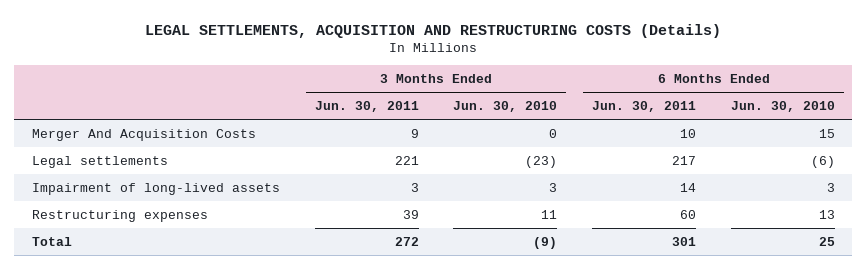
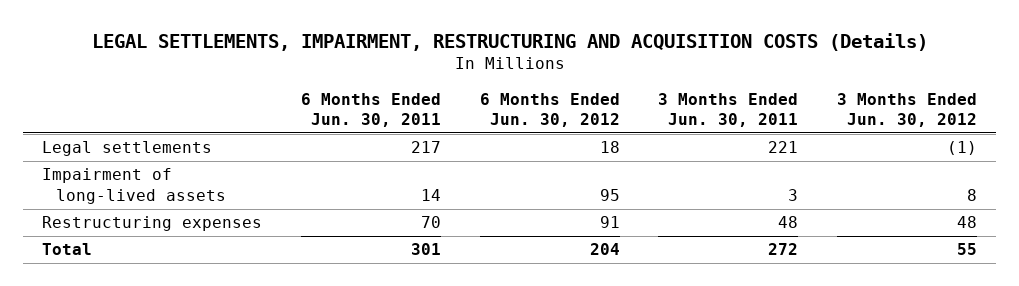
[145,23,722,38] LEGAL SETTLEMENTS, ACQUISITION AND RESTRUCTURING COSTS (Details) -> [91,32,928,51] LEGAL SETTLEMENTS, IMPAIRMENT, RESTRUCTURING AND ACQUISITION COSTS (Details)
[453,101,558,113] Jun. 30, 2010 -> none
[730,101,835,113] Jun. 30, 2010 -> none
none -> [479,92,620,128] 6 Months Ended Jun. 30, 2012
none -> [836,92,977,128] 3 Months Ended Jun. 30, 2012
[31,128,256,141] Merger And Acquisition Costs -> none
[402,209,419,219] 39 -> [778,216,799,229] 48
[680,209,697,219] 60 -> [420,216,441,229] 70

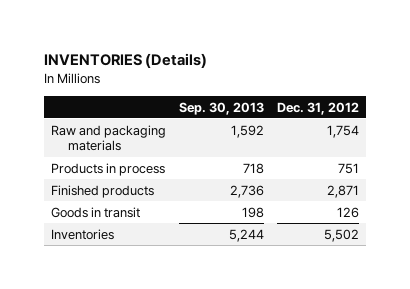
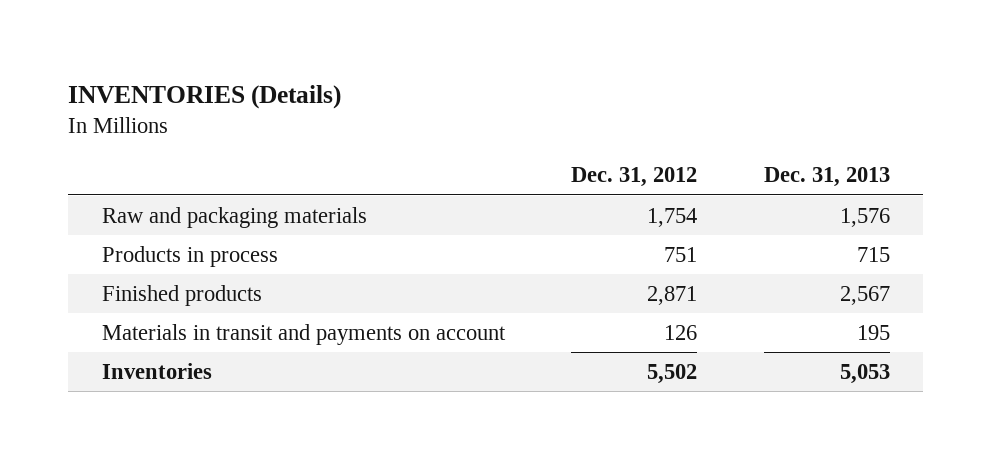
[179,101,265,115] Sep. 30, 2013 -> none
none -> [763,167,890,188] Dec. 31, 2013
[50,206,140,218] Goods in transit -> [101,323,506,345] Materials in transit and payments on account

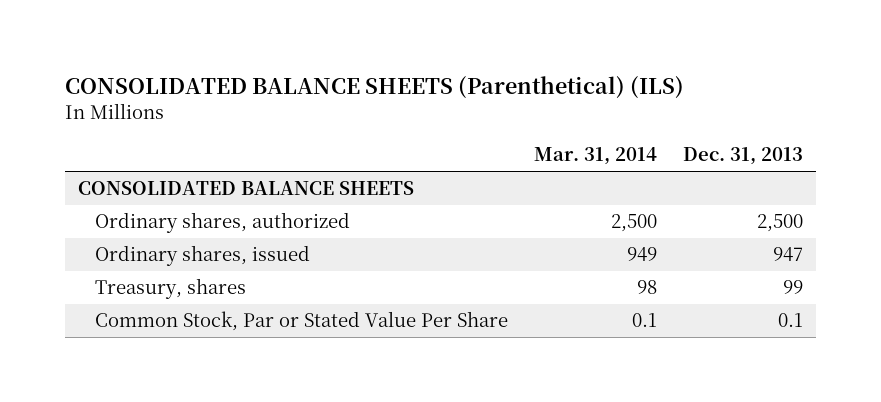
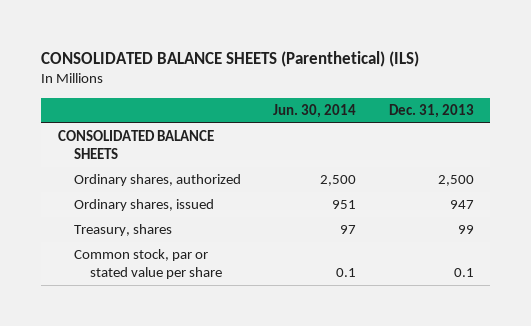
[534,147,658,166] Mar. 31, 2014 -> none
none -> [273,104,357,119] Jun. 30, 2014
[94,311,508,332] Common Stock, Par or Stated Value Per Share -> [74,249,223,280] Common stock, par or stated value per share

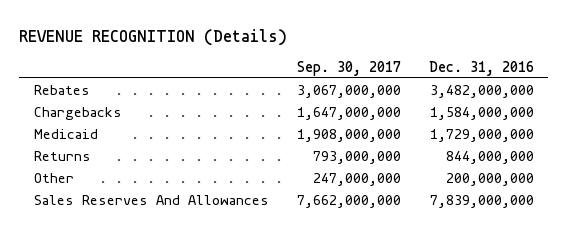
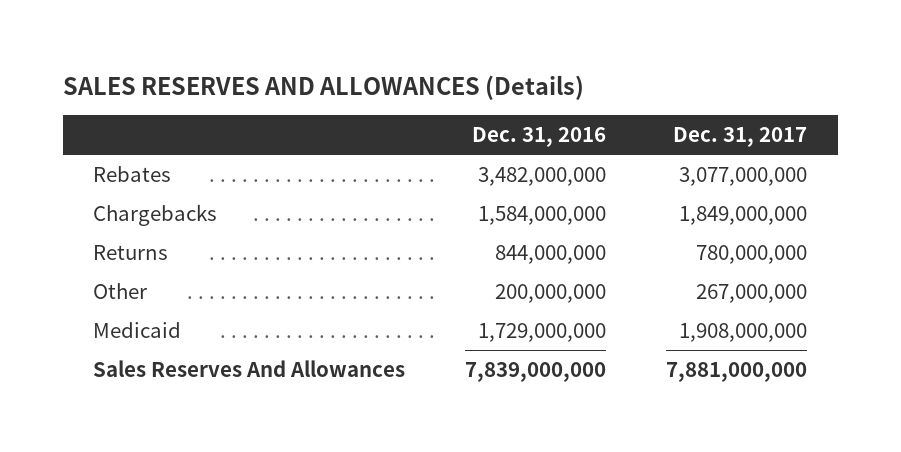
[19,28,288,46] REVENUE RECOGNITION (Details) -> [62,74,584,100] SALES RESERVES AND ALLOWANCES (Details)
[296,60,401,76] Sep. 30, 2017 -> none
none -> [673,127,808,148] Dec. 31, 2017
[33,128,98,139] Medicaid -> [93,321,182,338] Medicaid

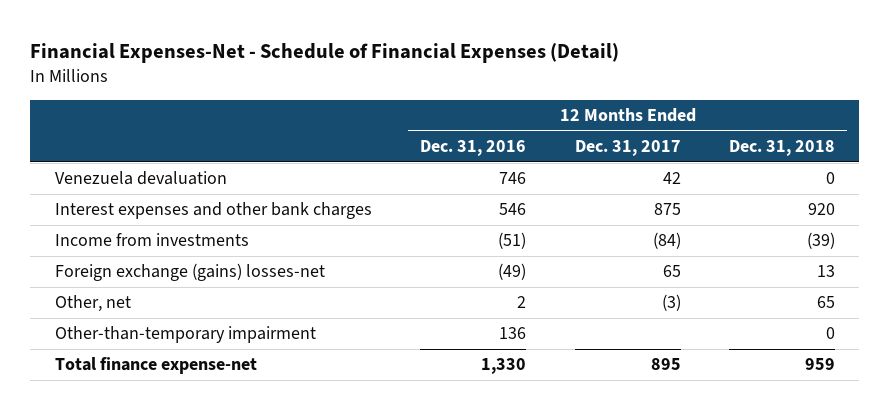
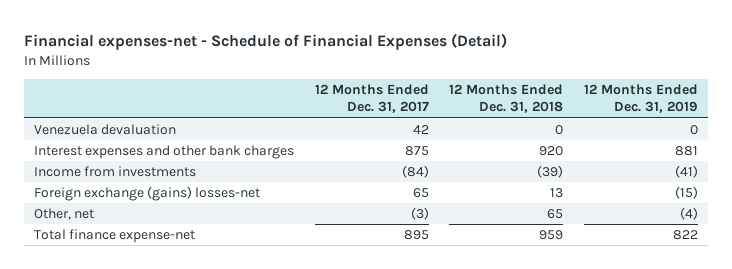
[30,42,620,63] Financial Expenses-Net - Schedule of Financial Expenses (Detail) -> [24,32,508,50] Financial expenses-net - Schedule of Financial Expenses (Detail)
[420,140,527,157] Dec. 31, 2016 -> none
none -> [584,84,699,114] 12 Months Ended Dec. 31, 2019
[54,326,316,344] Other-than-temporary impairment -> none

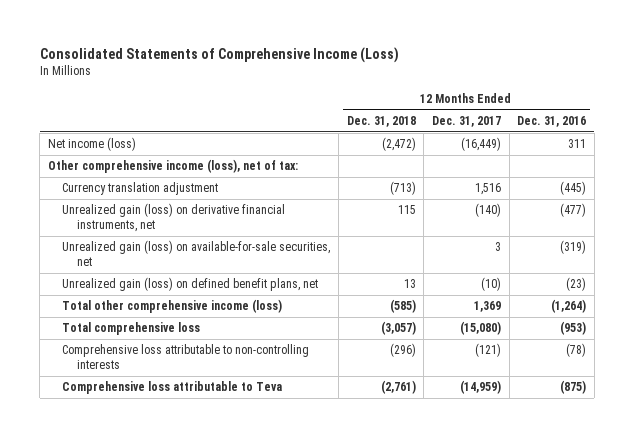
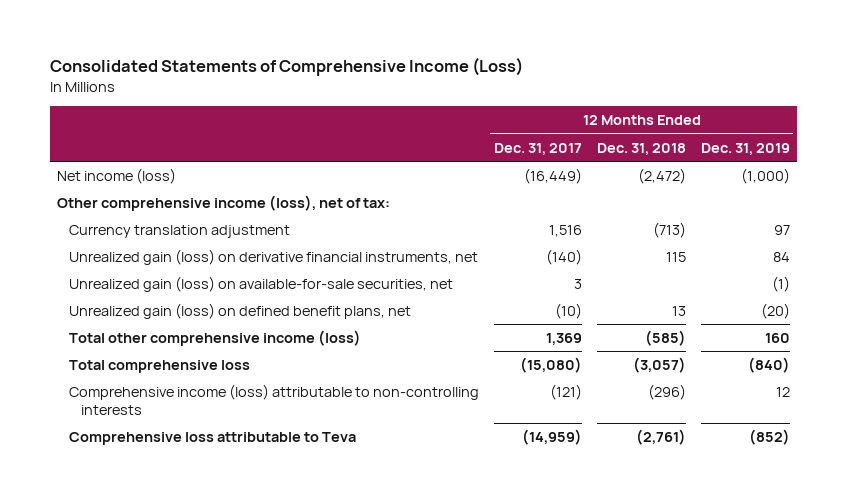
[517,115,587,127] Dec. 31, 2016 -> none
none -> [700,142,790,155] Dec. 31, 2019
[62,344,310,369] Comprehensive loss attributable to non-controlling interests -> [69,383,480,415] Comprehensive income (loss) attributable to non-controlling interests

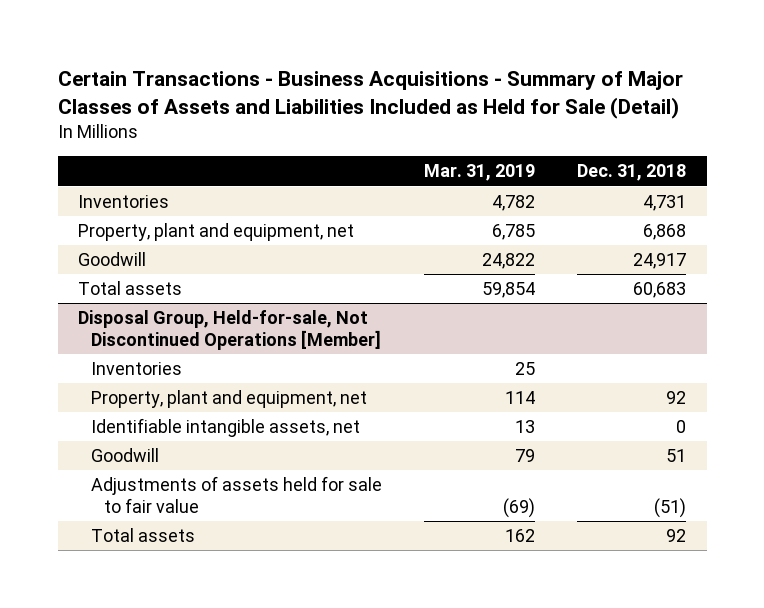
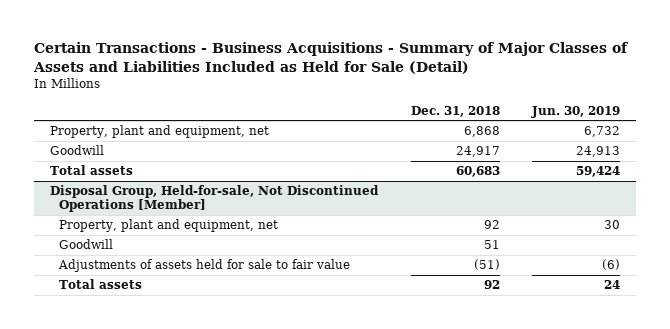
[424,164,536,182] Mar. 31, 2019 -> none
none -> [530,105,620,118] Jun. 30, 2019
[78,194,170,208] Inventories -> none
[91,361,183,375] Inventories -> none
[91,417,361,437] Identifiable intangible assets, net -> none

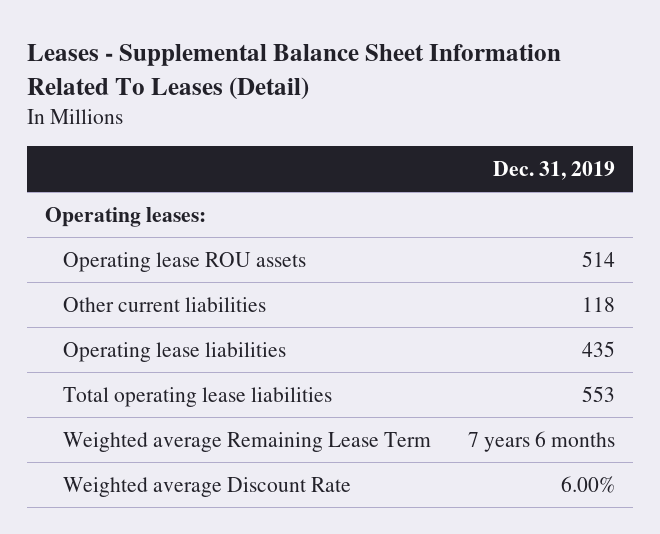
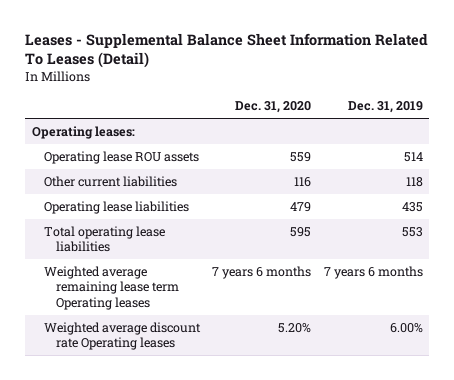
none -> [235,101,312,114] Dec. 31, 2020
[63,431,432,452] Weighted average Remaining Lease Term -> [43,265,179,310] Weighted average remaining lease term Operating leases
[63,476,352,497] Weighted average Discount Rate -> [43,321,201,351] Weighted average discount rate Operating leases

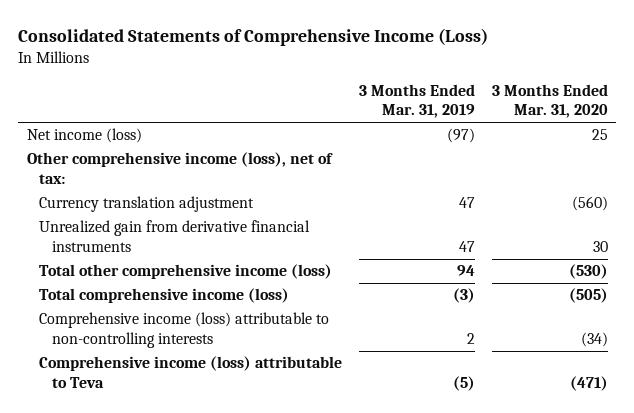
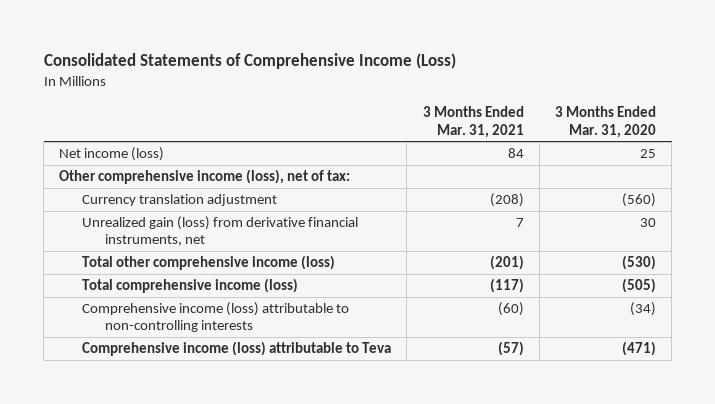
[359,83,476,119] 3 Months Ended Mar. 31, 2019 -> none
none -> [422,106,524,138] 3 Months Ended Mar. 31, 2021
[39,220,311,252] Unrealized gain from derivative financial instruments -> [82,216,359,247] Unrealized gain (loss) from derivative financial instruments, net

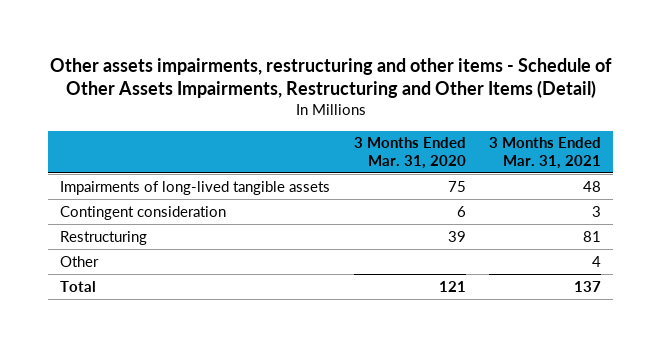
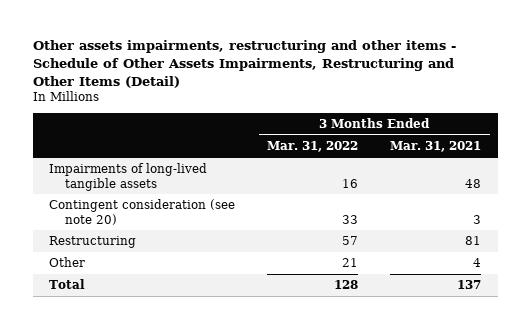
[353,137,466,169] 3 Months Ended Mar. 31, 2020 -> none
none -> [267,141,359,153] Mar. 31, 2022
[60,205,227,220] Contingent consideration -> [48,199,235,225] Contingent consideration (see note 20)

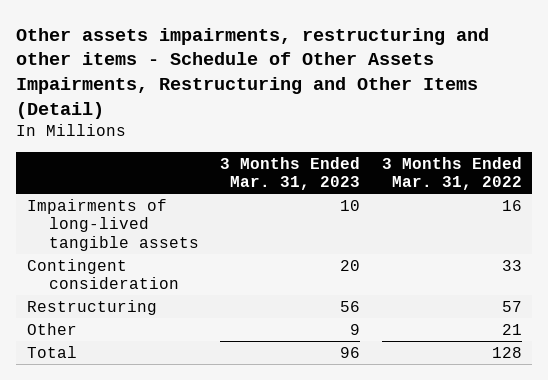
[390,141,482,153] Mar. 31, 2021 -> none
none -> [220,156,361,191] 3 Months Ended Mar. 31, 2023
[48,199,235,225] Contingent consideration (see note 20) -> [26,258,180,290] Contingent consideration

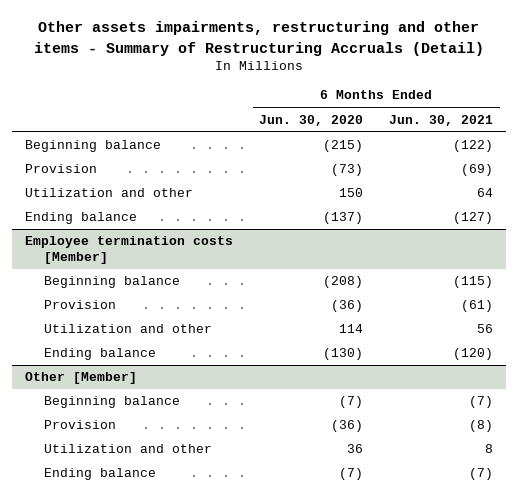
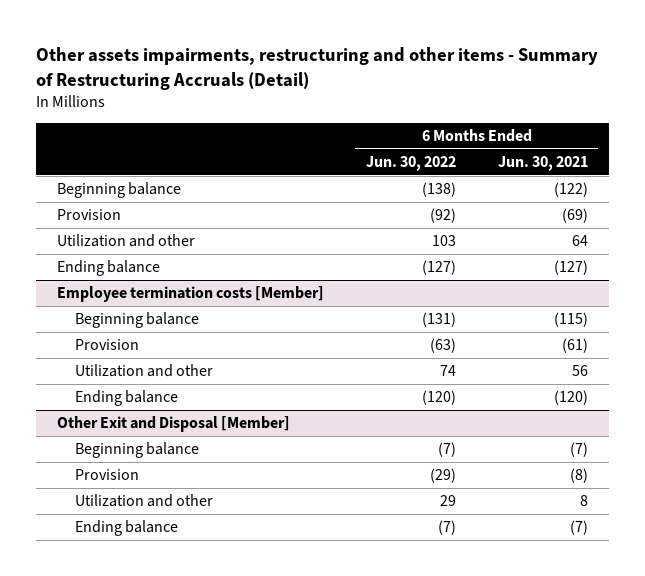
[259,114,364,126] Jun. 30, 2020 -> none
none -> [365,156,456,172] Jun. 30, 2022
[25,372,138,385] Other [Member] -> [57,416,291,433] Other Exit and Disposal [Member]

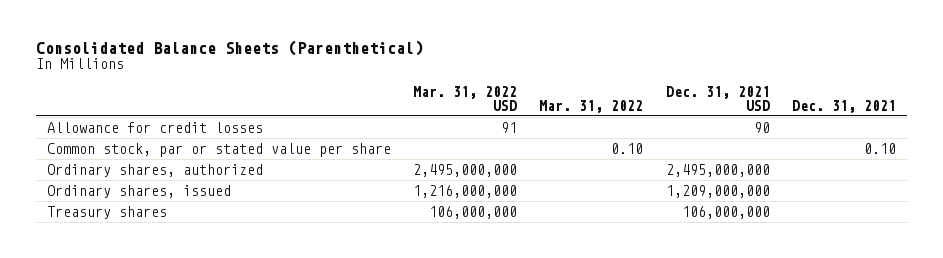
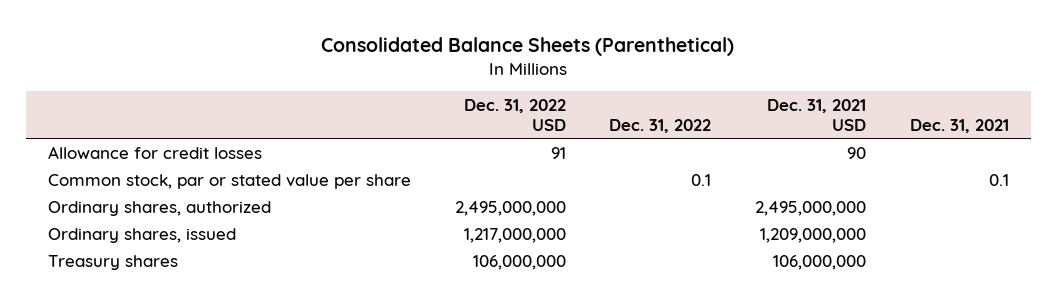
[413,85,518,111] Mar. 31, 2022 USD -> none
[539,99,644,113] Mar. 31, 2022 -> none
none -> [463,98,566,132] Dec. 31, 2022 USD
none -> [609,119,712,134] Dec. 31, 2022
[864,142,897,154] 0.10 -> [988,174,1009,187] 0.1

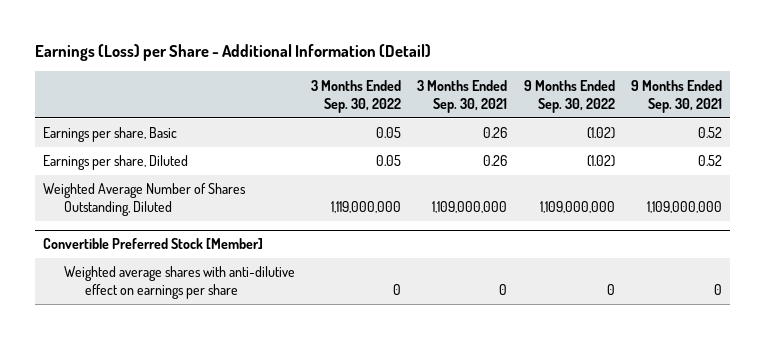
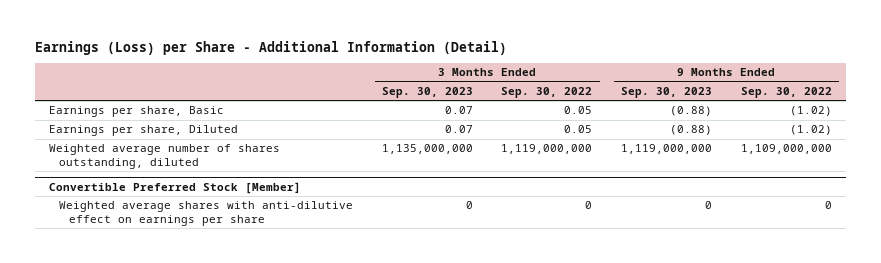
[417,79,508,113] 3 Months Ended Sep. 30, 2021 -> none
[630,79,722,113] 9 Months Ended Sep. 30, 2021 -> none
none -> [381,87,473,99] Sep. 30, 2023
none -> [621,87,713,99] Sep. 30, 2023
[43,183,247,217] Weighted Average Number of Shares Outstanding, Diluted -> [49,144,281,169] Weighted average number of shares outstanding, diluted

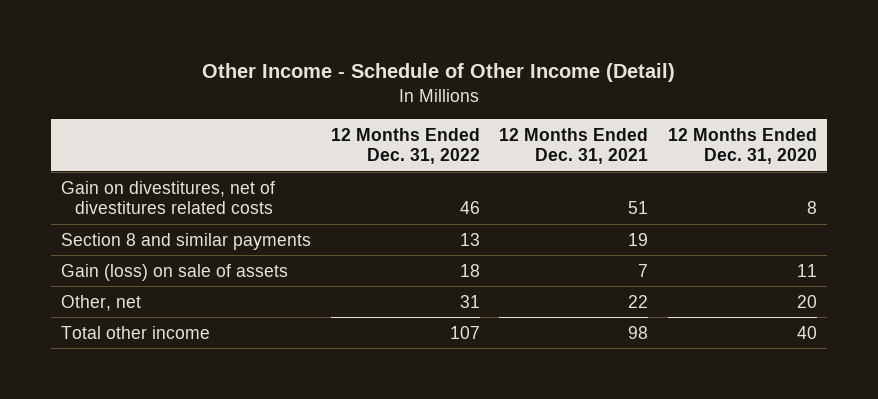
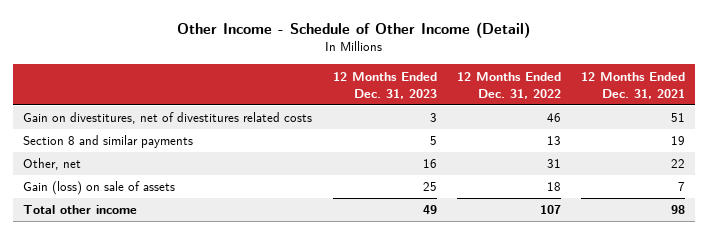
[667,127,817,165] 12 Months Ended Dec. 31, 2020 -> none
none -> [332,71,437,99] 12 Months Ended Dec. 31, 2023
[60,263,288,281] Gain (loss) on sale of assets -> [23,181,176,196] Gain (loss) on sale of assets

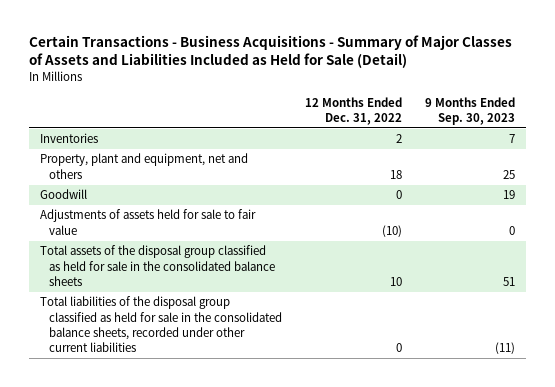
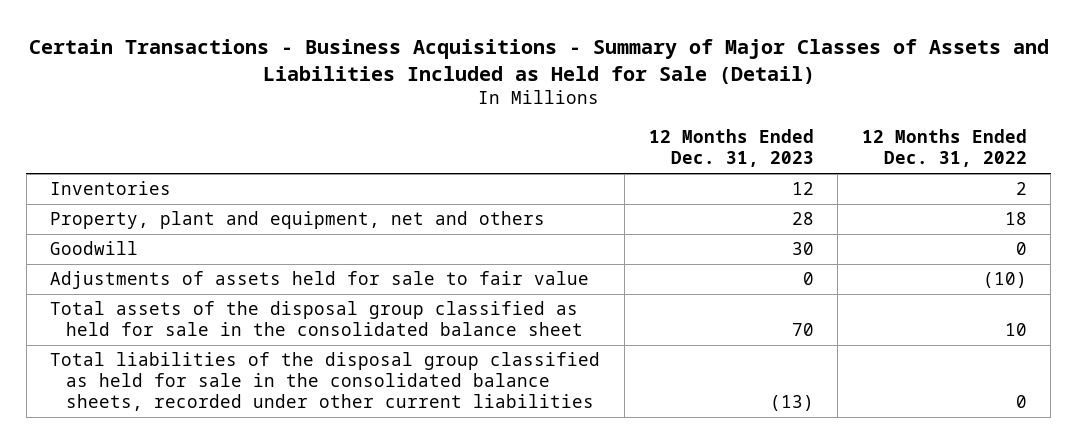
[424,96,515,126] 9 Months Ended Sep. 30, 2023 -> none
none -> [648,129,814,168] 12 Months Ended Dec. 31, 2023
[40,245,275,286] Total assets of the disposal group classified as held for sale in the consolidated balance sheets -> [50,301,584,337] Total assets of the disposal group classified as held for sale in the consolidated balance sheet

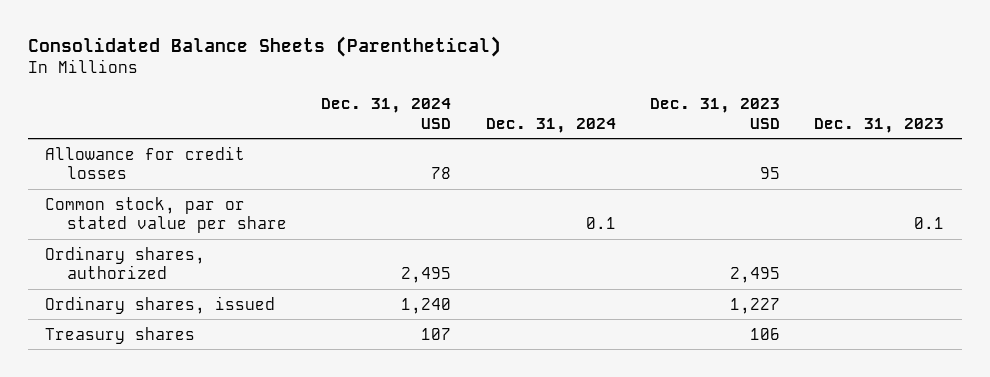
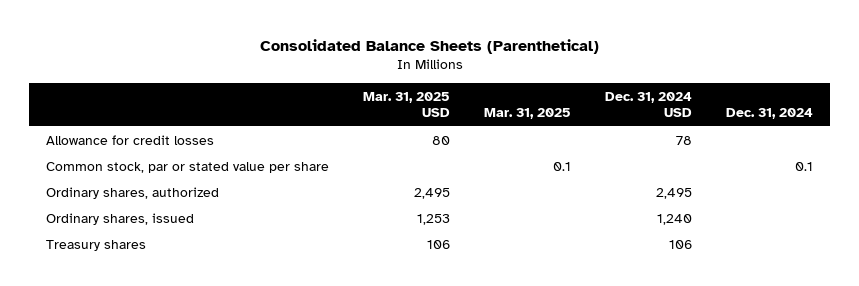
[650,97,781,129] Dec. 31, 2023 USD -> none
[814,117,945,133] Dec. 31, 2023 -> none
none -> [363,91,451,118] Mar. 31, 2025 USD
none -> [484,108,572,120] Mar. 31, 2025
[421,327,452,340] 107 -> [669,239,693,249] 106

